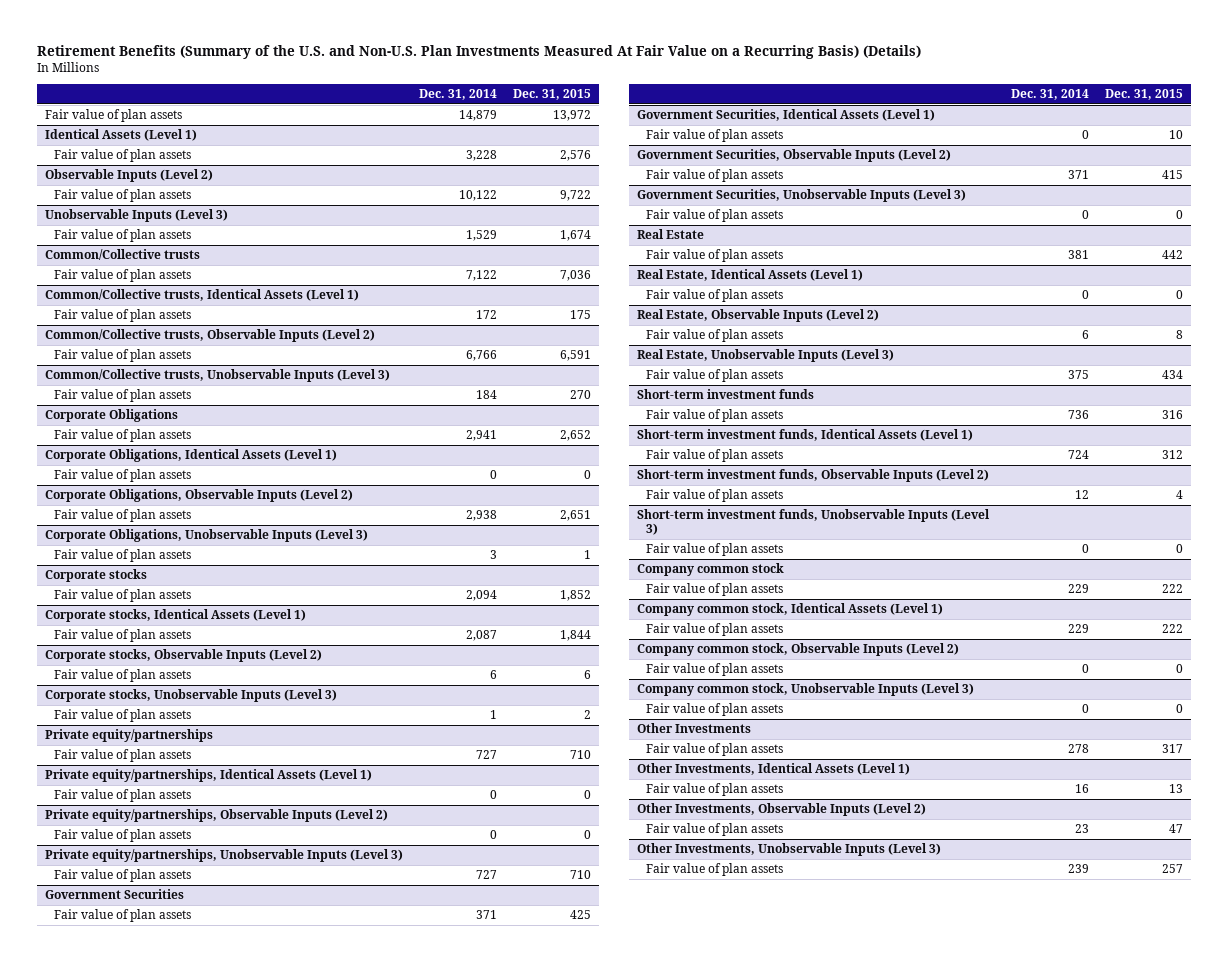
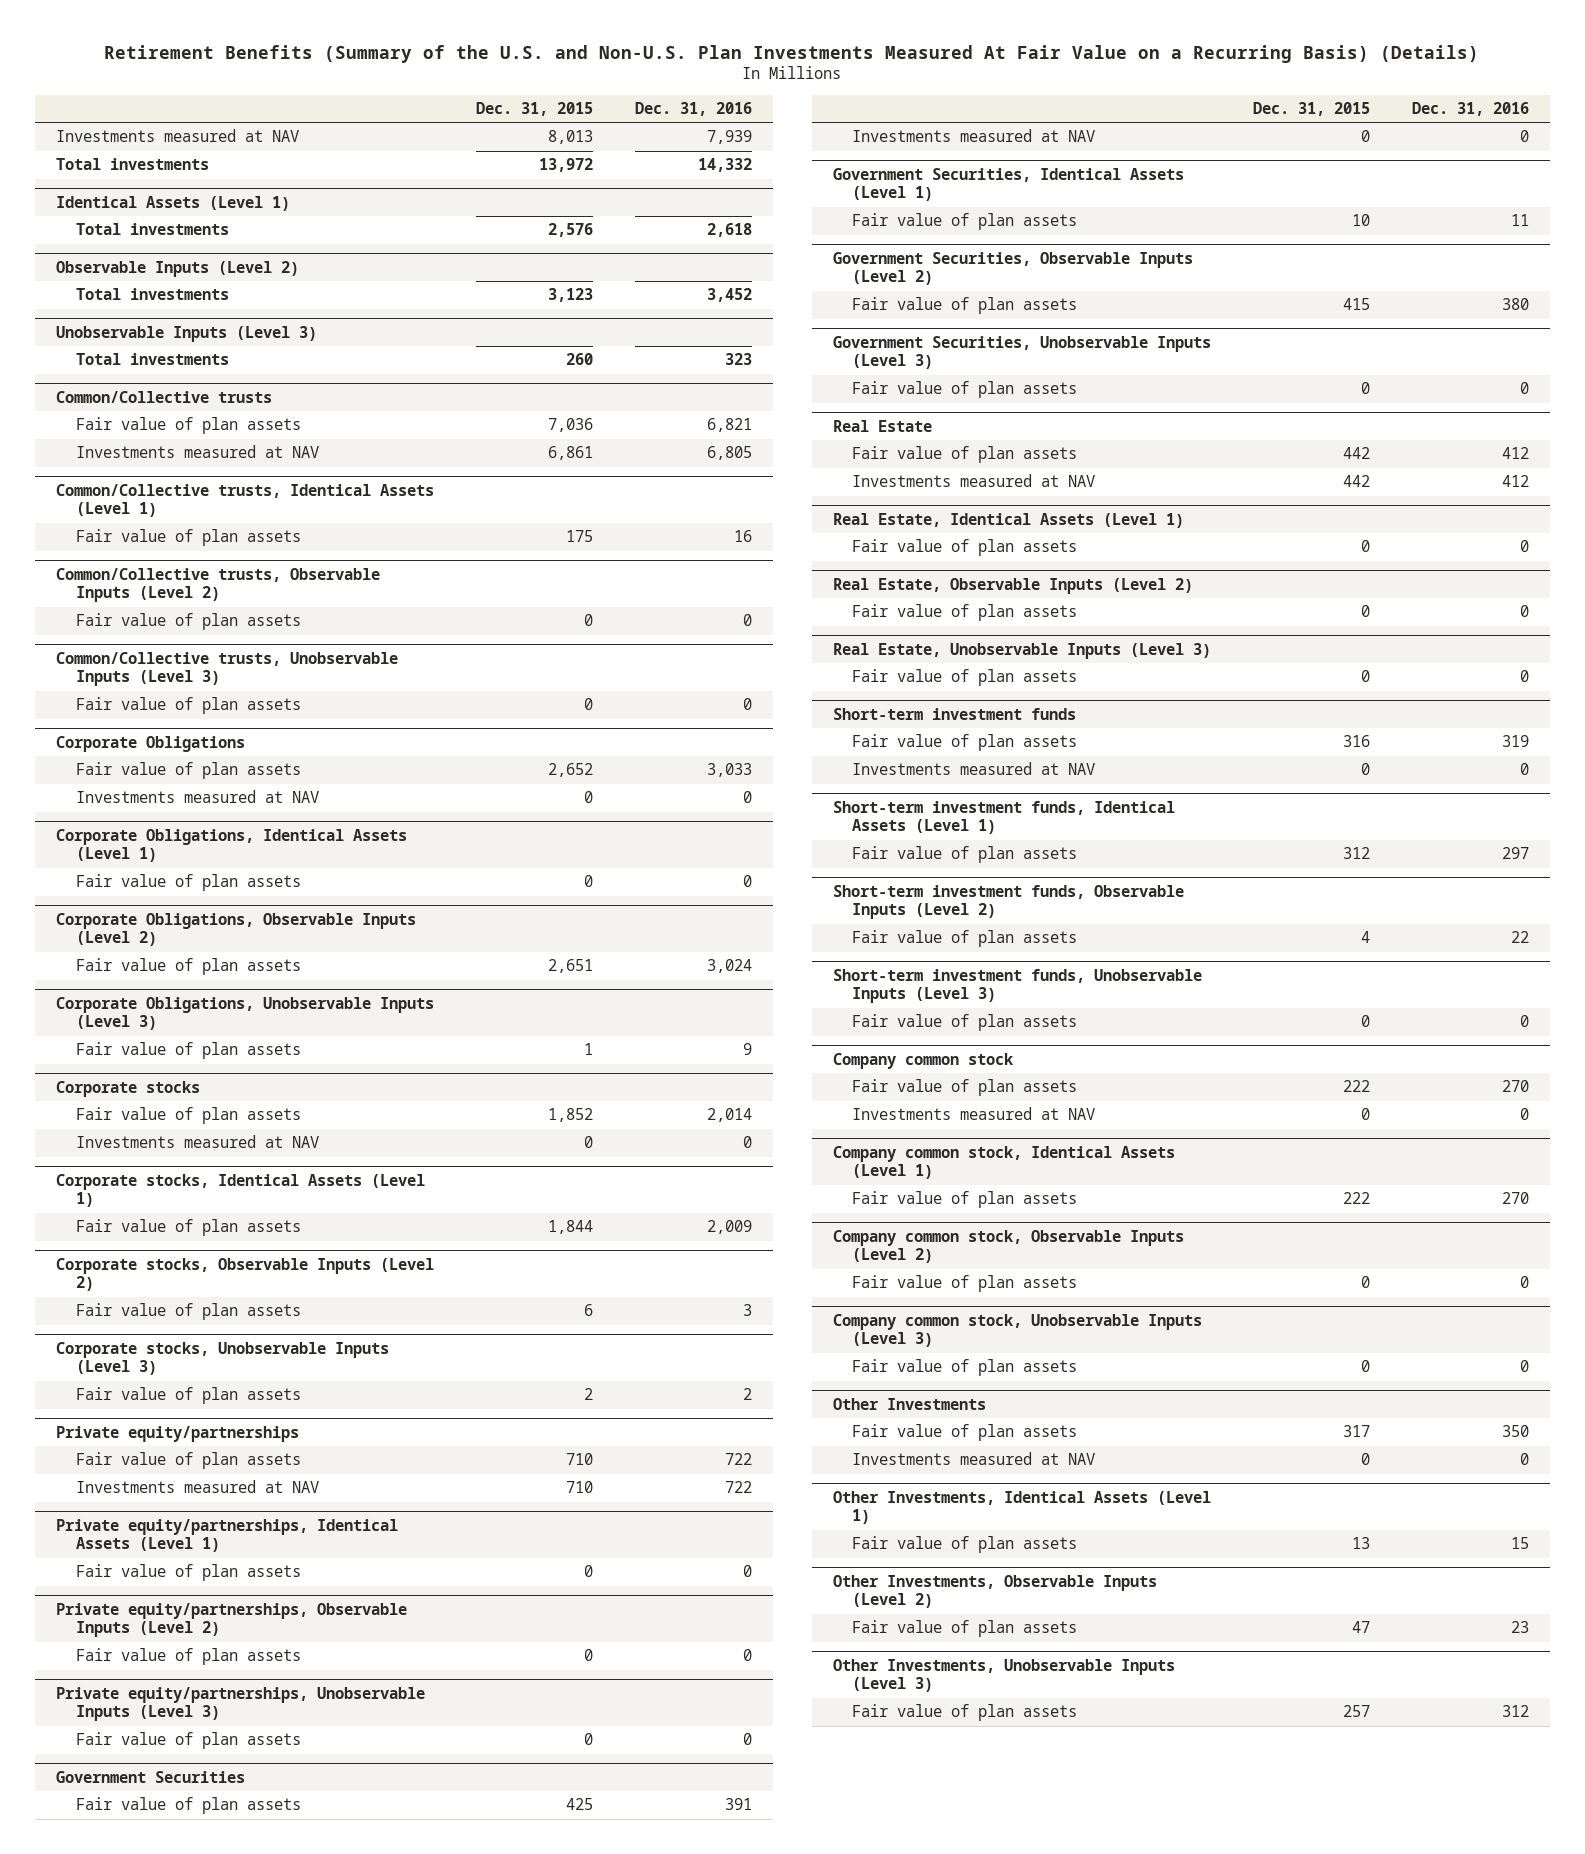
[419,89,498,101] Dec. 31, 2014 -> none
none -> [635,101,753,116] Dec. 31, 2016
none -> [56,129,300,143] Investments measured at NAV
[45,109,183,123] Fair value of plan assets -> [56,158,210,171] Total investments
[53,149,191,163] Fair value of plan assets -> [75,223,229,236] Total investments
[53,189,191,203] Fair value of plan assets -> none
none -> [75,288,229,301] Total investments
[53,229,191,243] Fair value of plan assets -> none
none -> [75,353,229,366] Total investments
none -> [75,445,319,459] Investments measured at NAV
[560,350,592,362] 6,591 -> [584,614,594,627] 0
[570,390,592,400] 270 -> [584,698,594,711] 0
none -> [75,790,319,804] Investments measured at NAV
none -> [75,1135,319,1149] Investments measured at NAV
none -> [75,1480,319,1494] Investments measured at NAV
[570,870,592,880] 710 -> [584,1733,594,1746] 0
none -> [852,129,1096,143] Investments measured at NAV
none -> [852,474,1096,488] Investments measured at NAV
[1176,330,1184,340] 8 -> [1360,605,1370,618] 0
[1162,370,1184,380] 434 -> [1360,670,1370,683] 0
none -> [852,762,1096,776] Investments measured at NAV
none -> [852,1107,1096,1121] Investments measured at NAV
none -> [852,1452,1096,1466] Investments measured at NAV

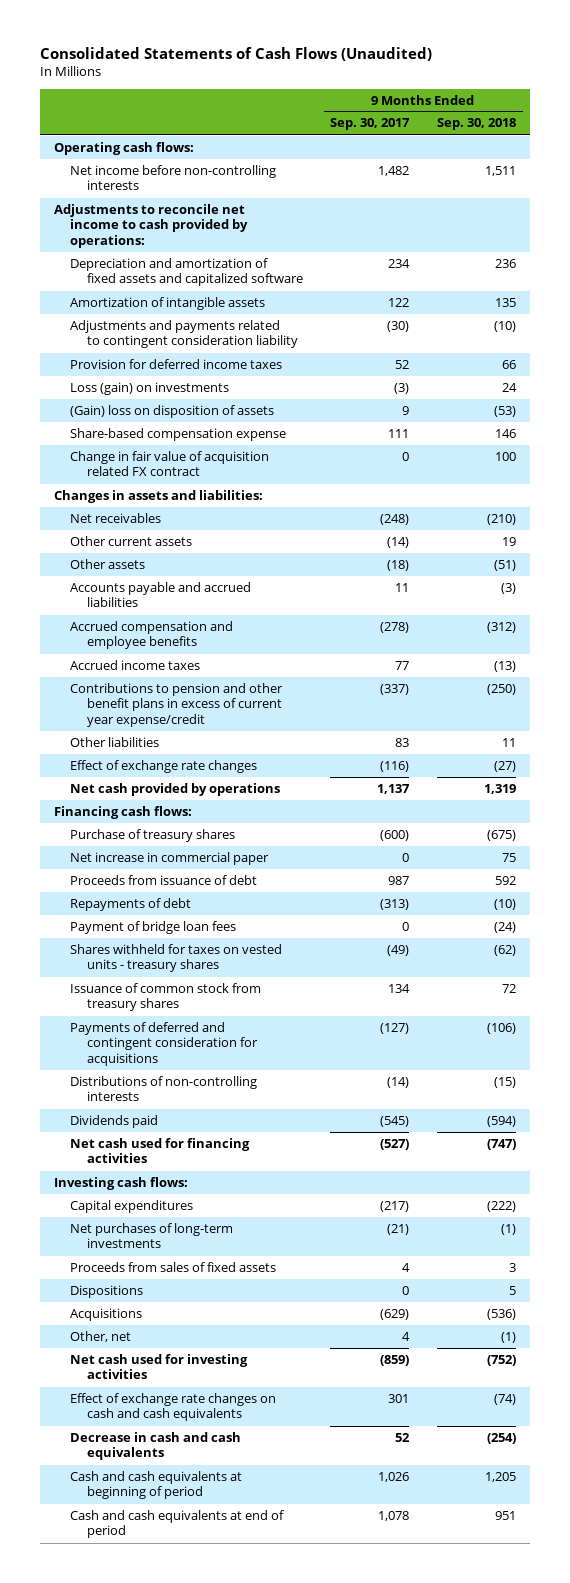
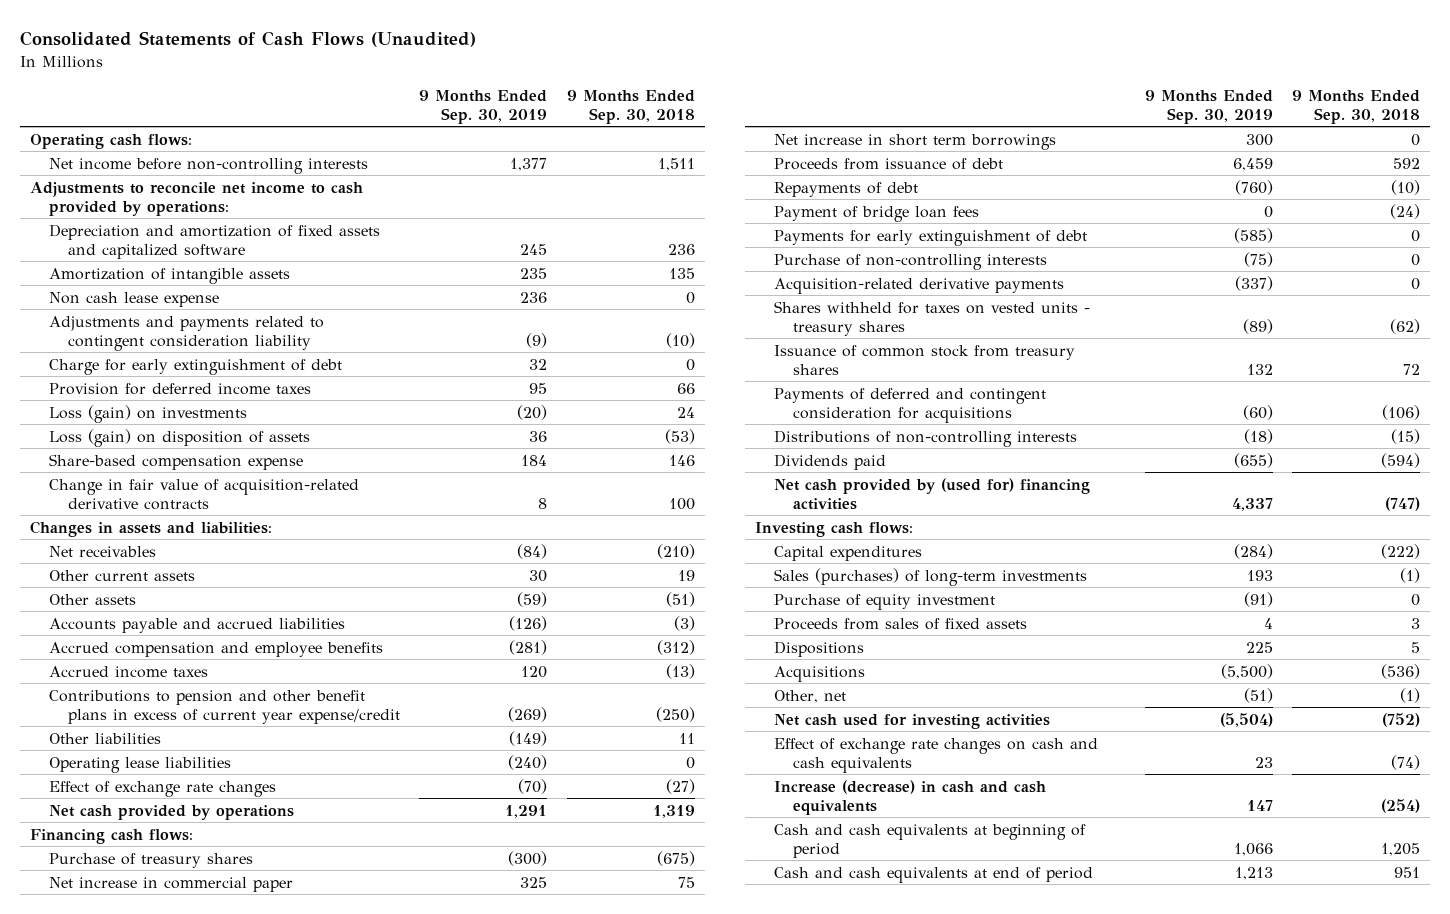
[330,118,411,131] Sep. 30, 2017 -> none
none -> [419,89,548,124] 9 Months Ended Sep. 30, 2019
none -> [48,291,219,307] Non cash lease expense
none -> [48,358,342,375] Charge for early extinguishment of debt
[70,404,275,418] (Gain) loss on disposition of assets -> [48,428,310,447] Loss (gain) on disposition of assets
[70,450,270,477] Change in fair value of acquisition related FX contract -> [48,478,359,510] Change in fair value of acquisition-related derivative contracts
none -> [48,756,231,773] Operating lease liabilities
none -> [774,133,1057,150] Net increase in short term borrowings
none -> [774,229,1088,246] Payments for early extinguishment of debt
none -> [774,253,1048,270] Purchase of non-controlling interests
none -> [774,277,1065,294] Acquisition-related derivative payments
[70,1137,251,1164] Net cash used for financing activities -> [774,477,1091,510] Net cash provided by (used for) financing activities
[70,1222,234,1249] Net purchases of long-term investments -> [774,567,1088,586] Sales (purchases) of long-term investments
none -> [774,593,996,610] Purchase of equity investment
[70,1431,242,1461] Decrease in cash and cash equivalents -> [774,779,1047,815] Increase (decrease) in cash and cash equivalents

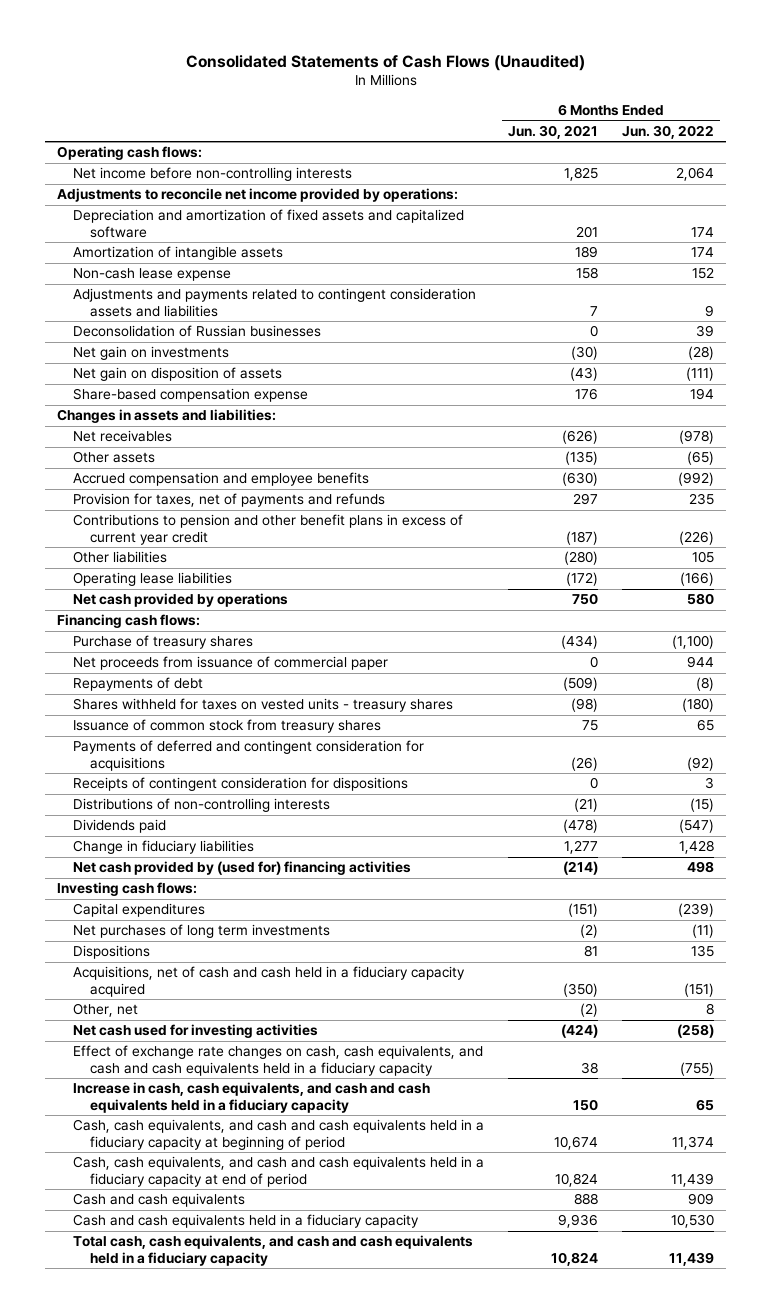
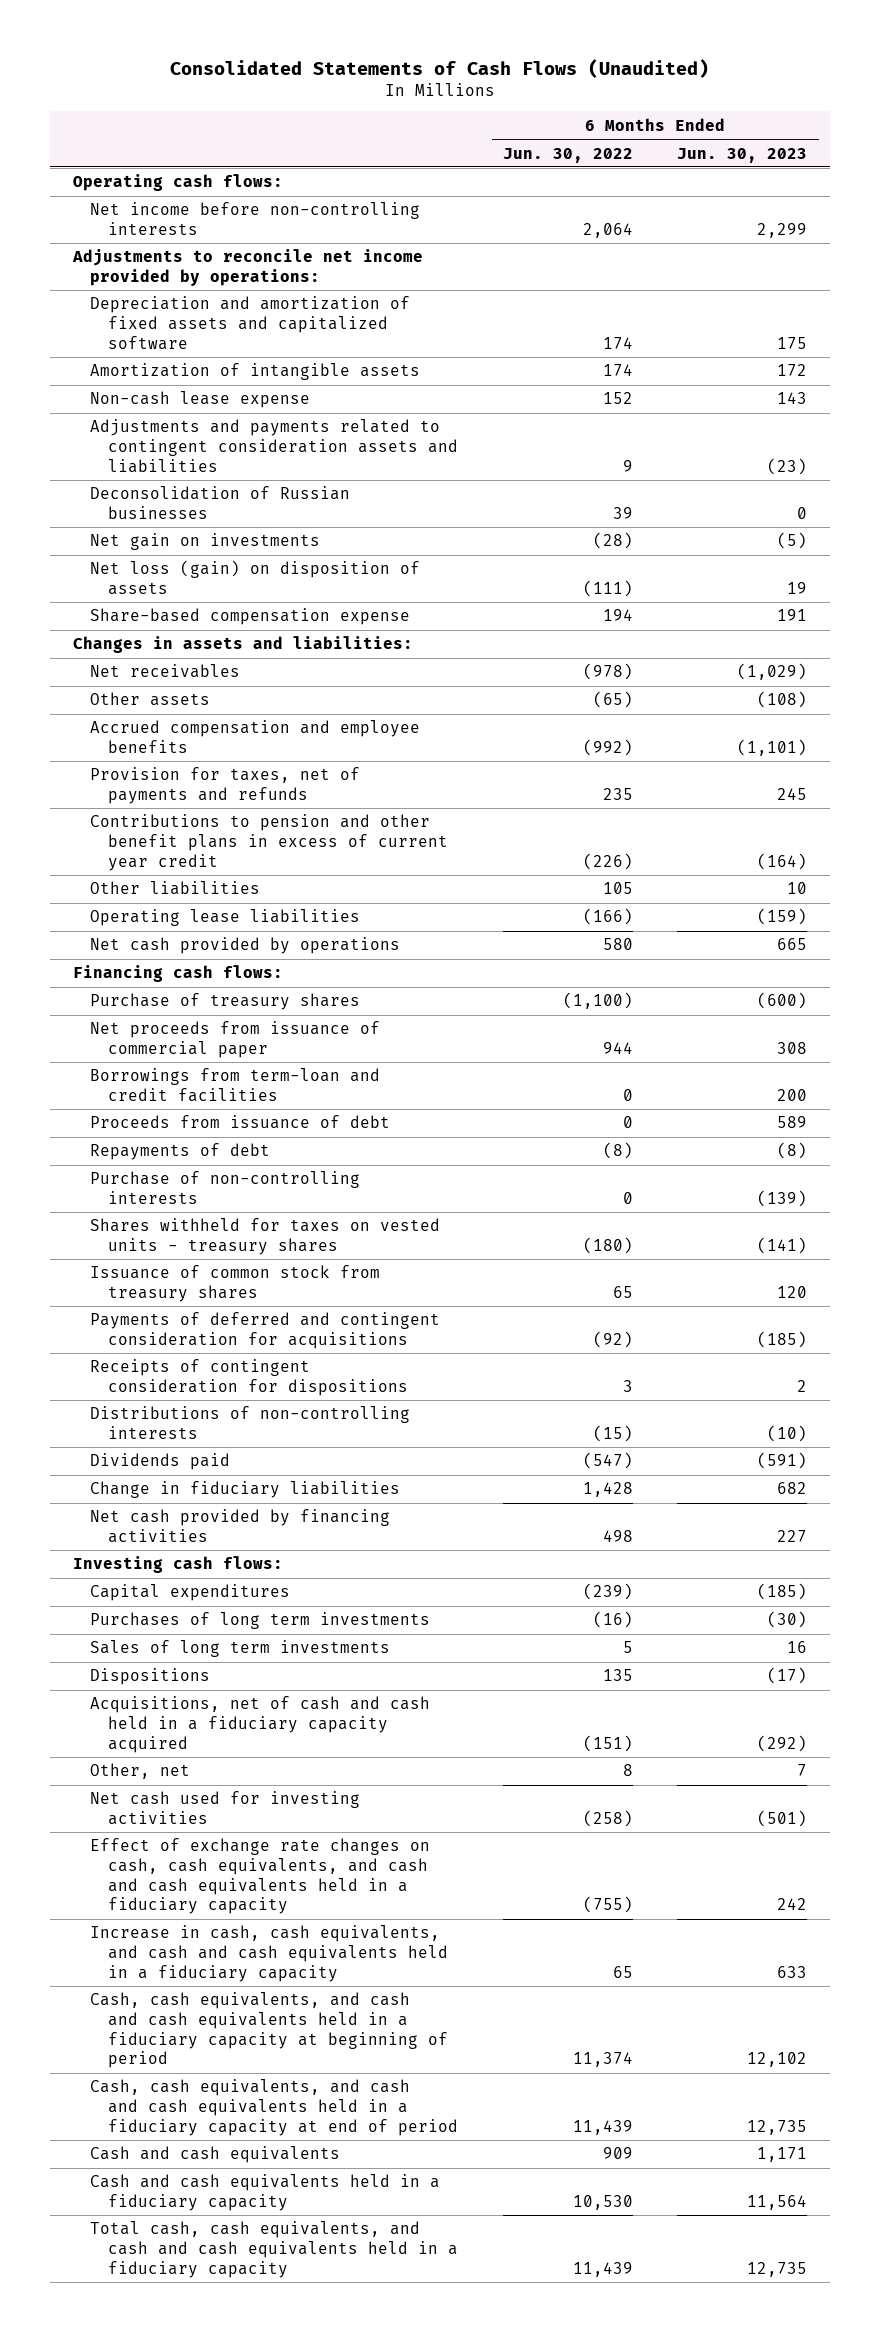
[508,124,599,139] Jun. 30, 2021 -> none
none -> [677,147,808,163] Jun. 30, 2023
[73,367,283,382] Net gain on disposition of assets -> [90,560,421,595] Net loss (gain) on disposition of assets
none -> [90,1068,381,1102] Borrowings from term-loan and credit facilities
none -> [90,1115,391,1130] Proceeds from issuance of debt
none -> [90,1171,361,1204] Purchase of non-controlling interests
[73,861,412,876] Net cash provided by (used for) financing activities -> [90,1509,391,1543] Net cash provided by financing activities
[73,924,331,939] Net purchases of long term investments -> [90,1612,431,1630] Purchases of long term investments
[692,924,715,939] (11) -> [592,1611,633,1629] (16)
none -> [90,1640,391,1658] Sales of long term investments

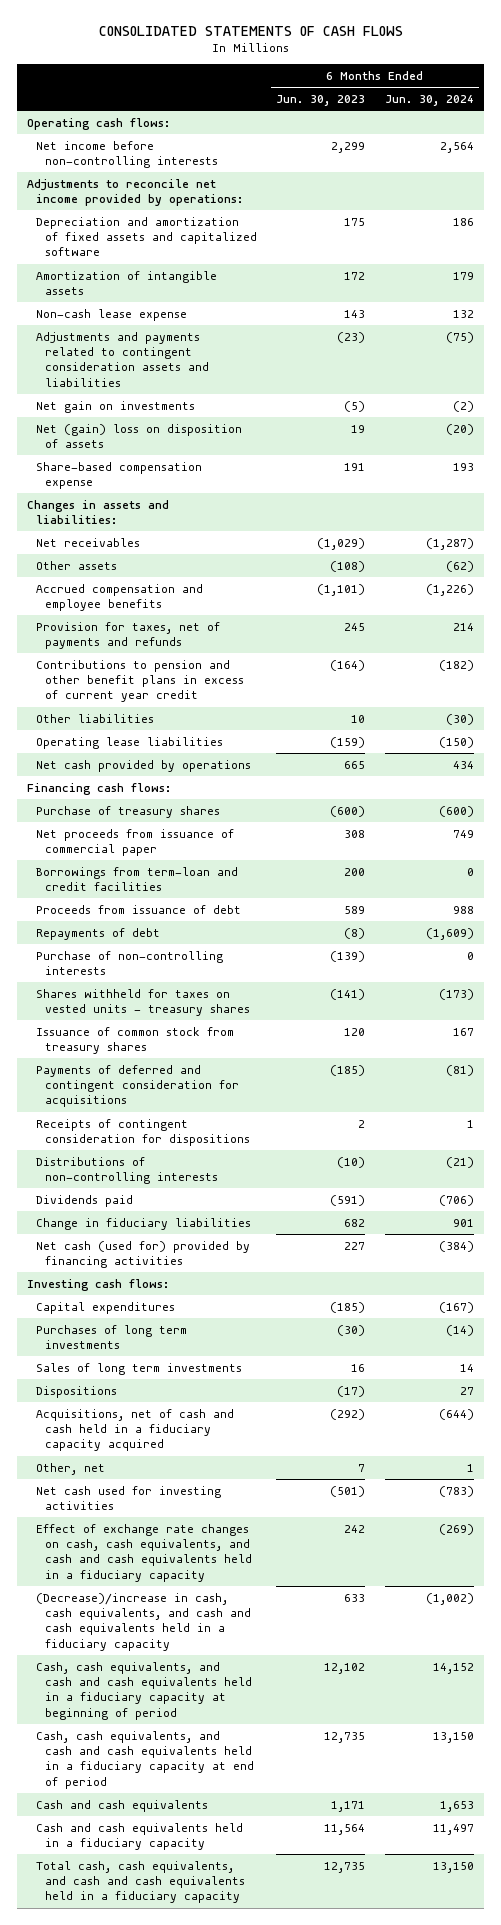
[170,58,710,78] Consolidated Statements of Cash Flows (Unaudited) -> [98,25,403,36] CONSOLIDATED STATEMENTS OF CASH FLOWS
[502,147,633,163] Jun. 30, 2022 -> none
none -> [385,94,475,106] Jun. 30, 2024
[90,486,351,519] Deconsolidation of Russian businesses -> none
[90,560,421,595] Net loss (gain) on disposition of assets -> [35,423,242,448] Net (gain) loss on disposition of assets
[90,1509,391,1543] Net cash provided by financing activities -> [35,1240,250,1268] Net cash (used for) provided by financing activities
[90,1925,449,1982] Increase in cash, cash equivalents, and cash and cash equivalents held in a fiduciary capacity -> [35,1592,251,1651] (Decrease)/increase in cash, cash equivalents, and cash and cash equivalents held in a fiduciary capacity

